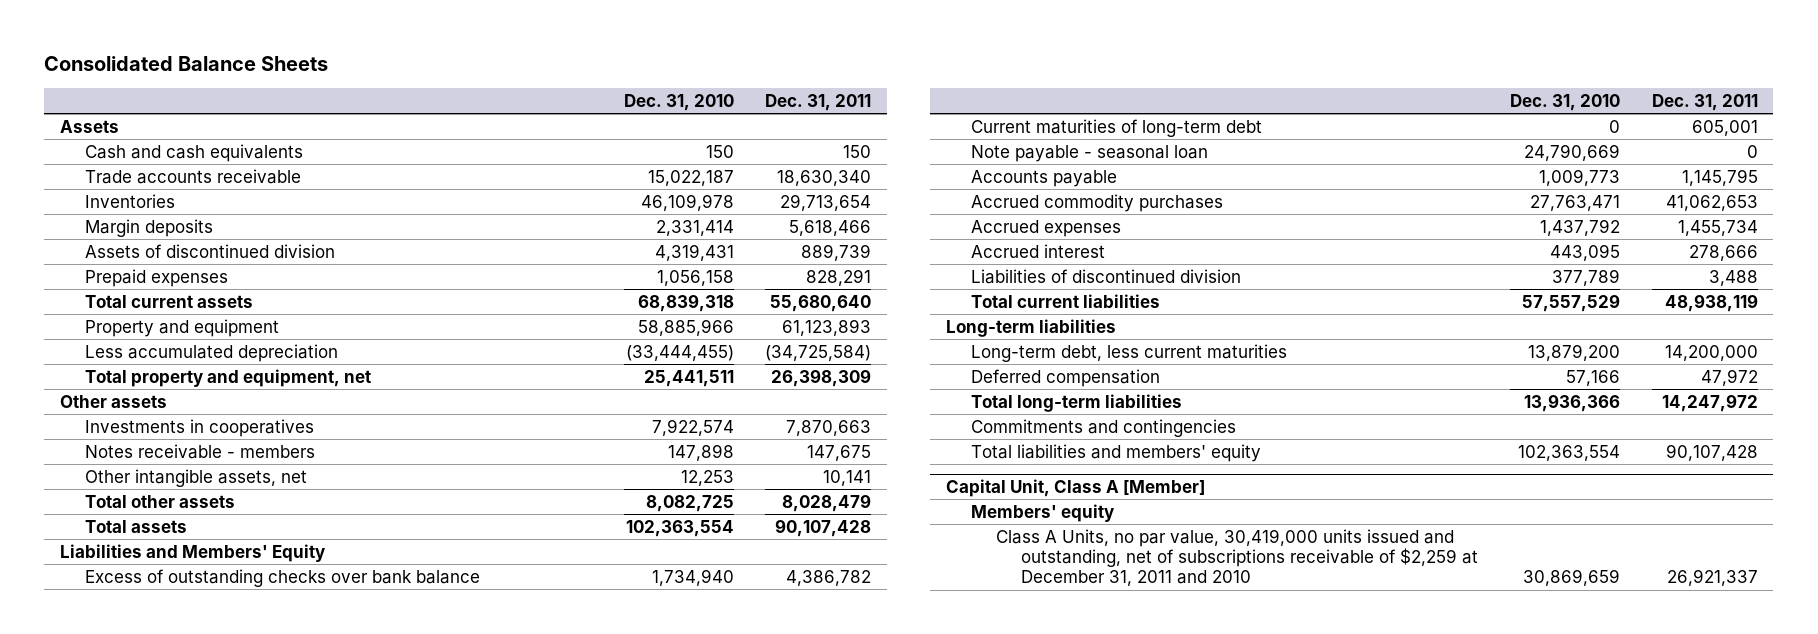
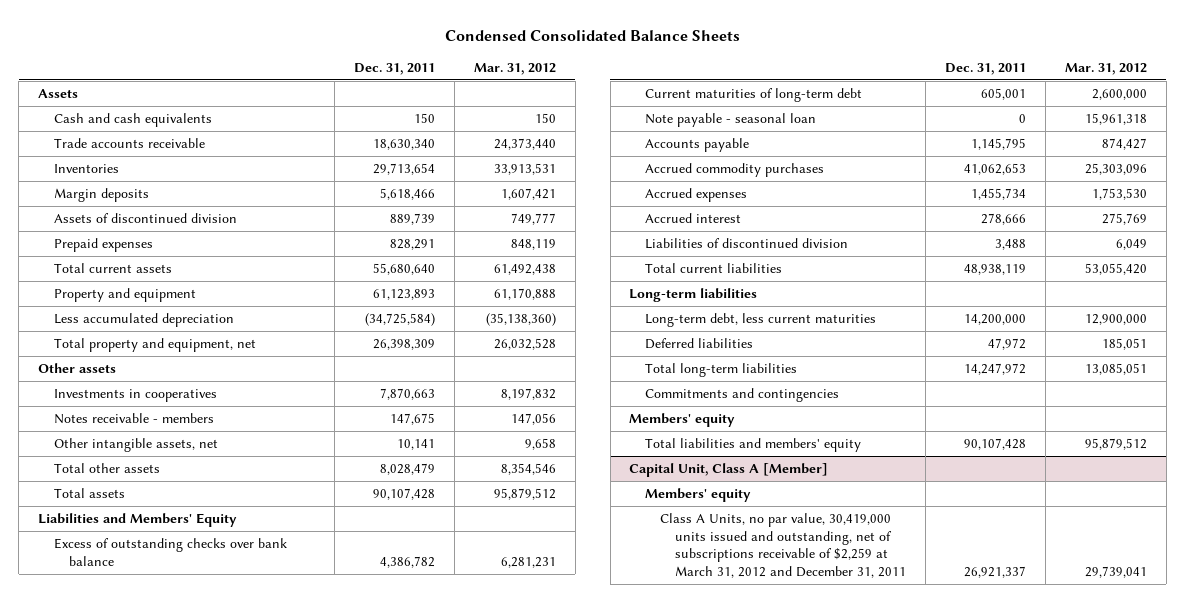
[44,56,329,72] Consolidated Balance Sheets -> [444,29,740,41] Condensed Consolidated Balance Sheets
[623,94,734,112] Dec. 31, 2010 -> none
none -> [473,62,556,75] Mar. 31, 2012
[971,368,1161,387] Deferred compensation -> [644,338,753,350] Deferred liabilities
none -> [629,413,736,428] Members' equity
[996,528,1479,587] Class A Units, no par value, 30,419,000 units issued and outstanding, net of subscriptions receivable of $2,259 at December 31, 2011 and 2010 -> [660,513,907,578] Class A Units, no par value, 30,419,000 units issued and outstanding, net of subscriptions receivable of $2,259 at March 31, 2012 and December 31, 2011

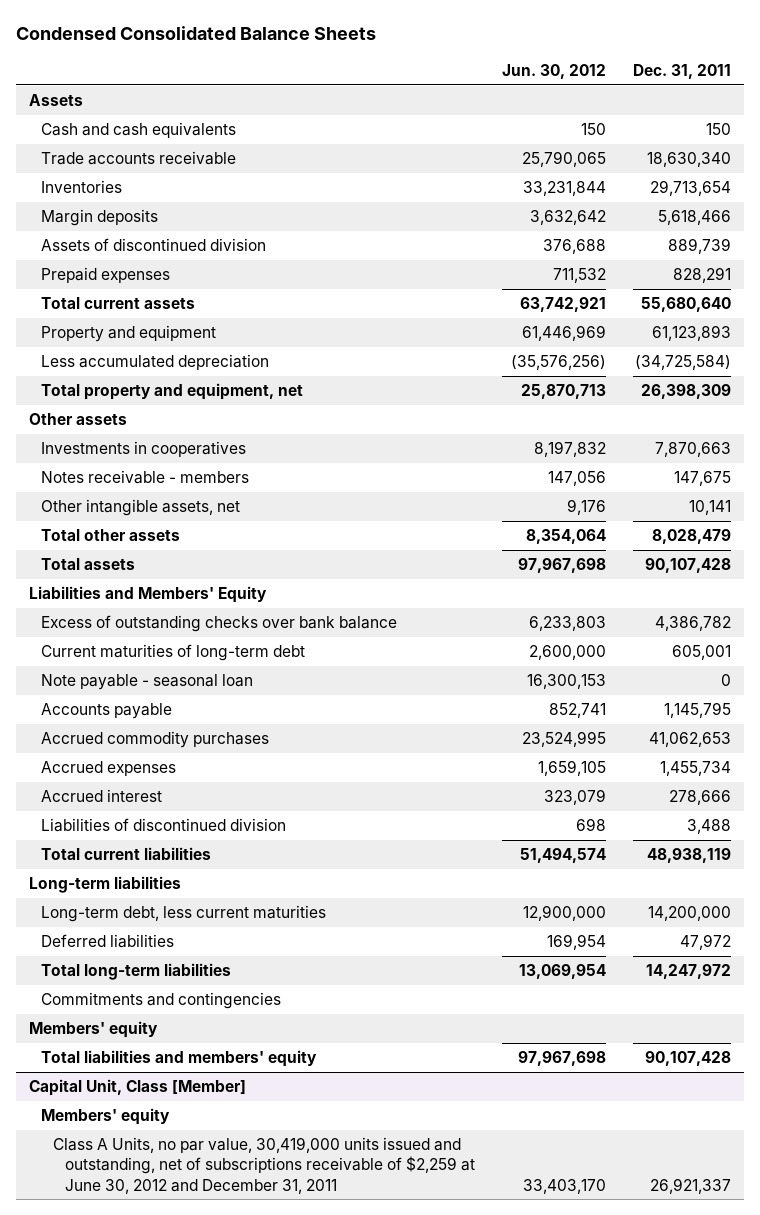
[473,62,556,75] Mar. 31, 2012 -> none
none -> [501,63,606,79] Jun. 30, 2012
[629,463,829,478] Capital Unit, Class A [Member] -> [29,1079,247,1097] Capital Unit, Class [Member]
[660,513,907,578] Class A Units, no par value, 30,419,000 units issued and outstanding, net of subscriptions receivable of $2,259 at March 31, 2012 and December 31, 2011 -> [53,1137,476,1194] Class A Units, no par value, 30,419,000 units issued and outstanding, net of subscriptions receivable of $2,259 at June 30, 2012 and December 31, 2011

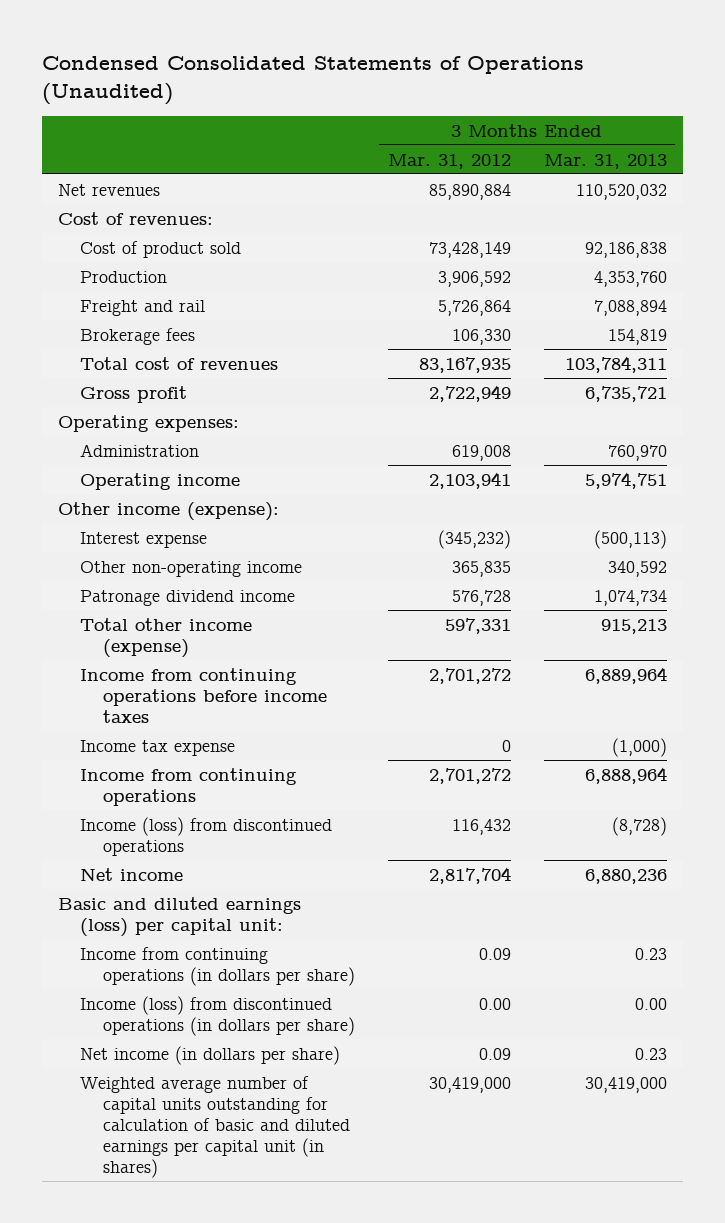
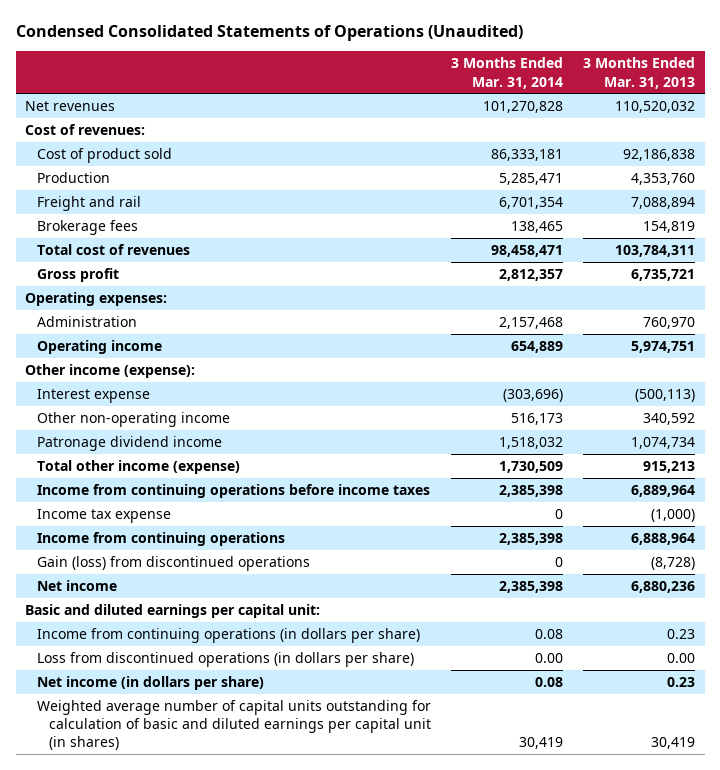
[387,153,511,169] Mar. 31, 2012 -> none
none -> [451,57,564,89] 3 Months Ended Mar. 31, 2014
[80,816,333,856] Income (loss) from discontinued operations -> [37,555,311,571] Gain (loss) from discontinued operations
[58,896,302,937] Basic and diluted earnings (loss) per capital unit: -> [25,603,321,618] Basic and diluted earnings per capital unit:
[80,995,355,1036] Income (loss) from discontinued operations (in dollars per share) -> [37,651,415,667] Loss from discontinued operations (in dollars per share)
[584,1076,667,1093] 30,419,000 -> [650,737,695,750] 30,419

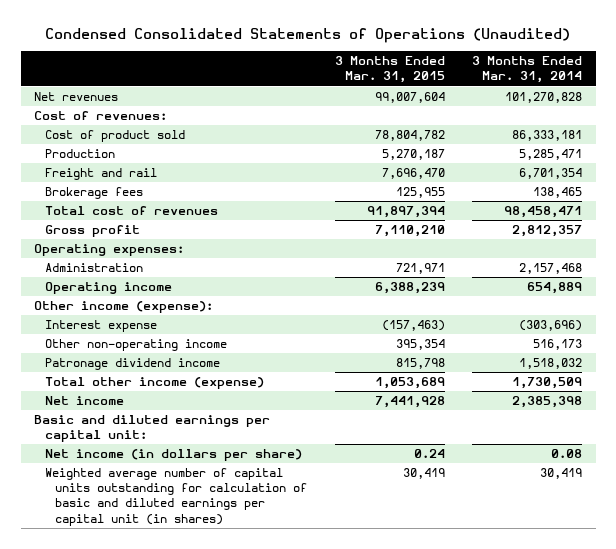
[582,57,695,89] 3 Months Ended Mar. 31, 2013 -> none
none -> [334,56,445,84] 3 Months Ended Mar. 31, 2015
[37,483,431,498] Income from continuing operations before income taxes -> none
[37,508,172,523] Income tax expense -> none
[37,531,286,546] Income from continuing operations -> none
[37,555,311,571] Gain (loss) from discontinued operations -> none
[37,627,421,643] Income from continuing operations (in dollars per share) -> none
[37,651,415,667] Loss from discontinued operations (in dollars per share) -> none

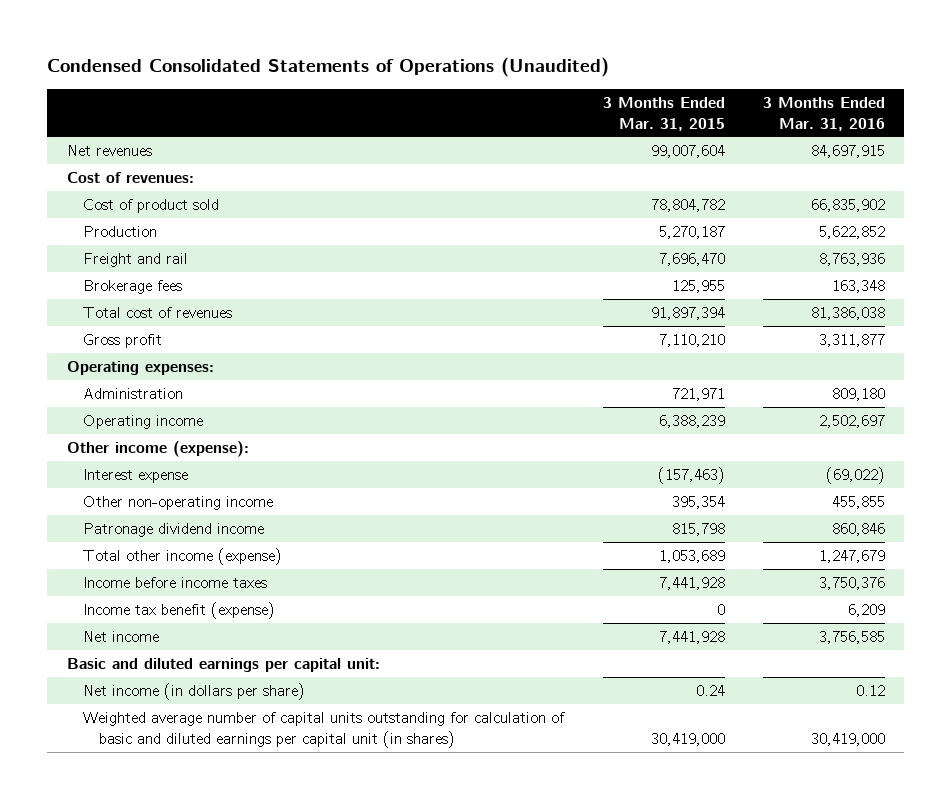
[471,56,582,84] 3 Months Ended Mar. 31, 2014 -> none
none -> [763,96,886,131] 3 Months Ended Mar. 31, 2016
none -> [82,577,267,589] Income before income taxes
none -> [82,602,275,620] Income tax benefit (expense)
[402,468,445,480] 30,419 -> [650,732,725,746] 30,419,000

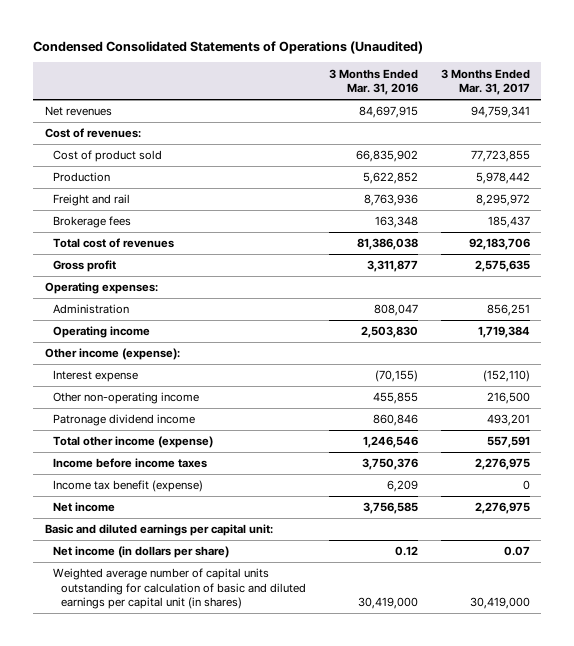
[602,96,725,131] 3 Months Ended Mar. 31, 2015 -> none
none -> [440,68,530,96] 3 Months Ended Mar. 31, 2017
[832,388,886,402] 809,180 -> [373,304,418,317] 808,047
[819,415,886,429] 2,502,697 -> [360,326,418,339] 2,503,830
[826,467,886,485] (69,022) -> [374,370,418,383] (70,155)
[819,550,886,564] 1,247,679 -> [362,436,418,449] 1,246,546

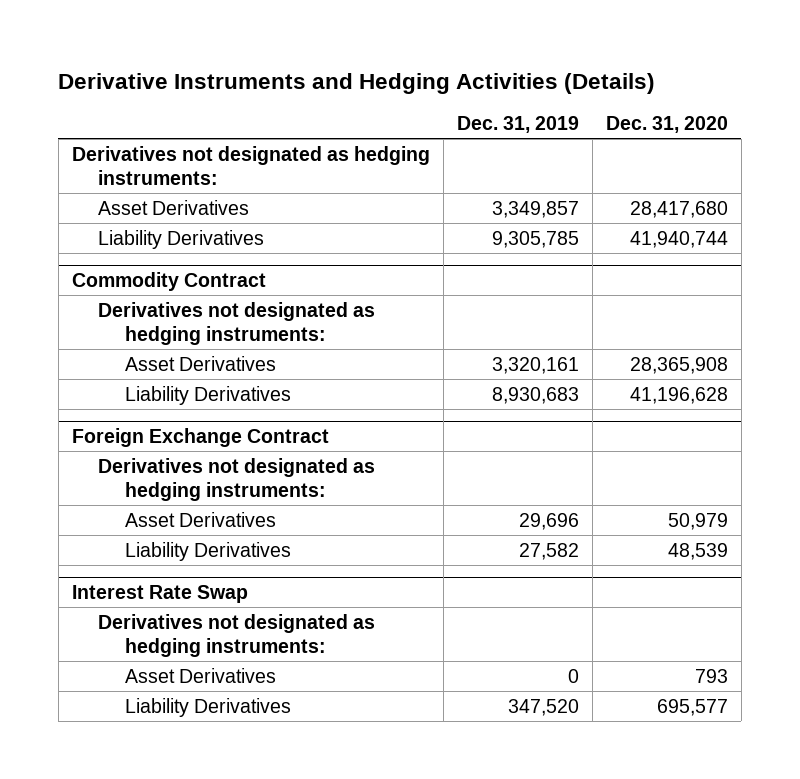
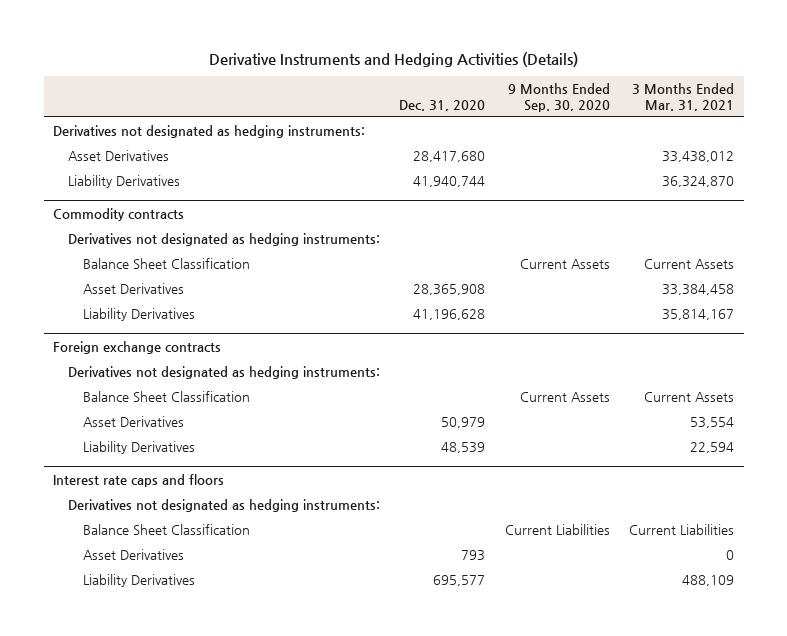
[456,115,579,133] Dec. 31, 2019 -> none
none -> [507,83,610,112] 9 Months Ended Sep. 30, 2020
none -> [631,83,734,111] 3 Months Ended Mar. 31, 2021
[71,271,266,291] Commodity Contract -> [53,207,185,221] Commodity contracts
none -> [82,257,250,269] Balance Sheet Classification
[71,427,329,447] Foreign Exchange Contract -> [53,340,222,354] Foreign exchange contracts
none -> [82,390,250,402] Balance Sheet Classification
[71,584,248,603] Interest Rate Swap -> [53,473,225,487] Interest rate caps and floors
none -> [82,523,250,535] Balance Sheet Classification

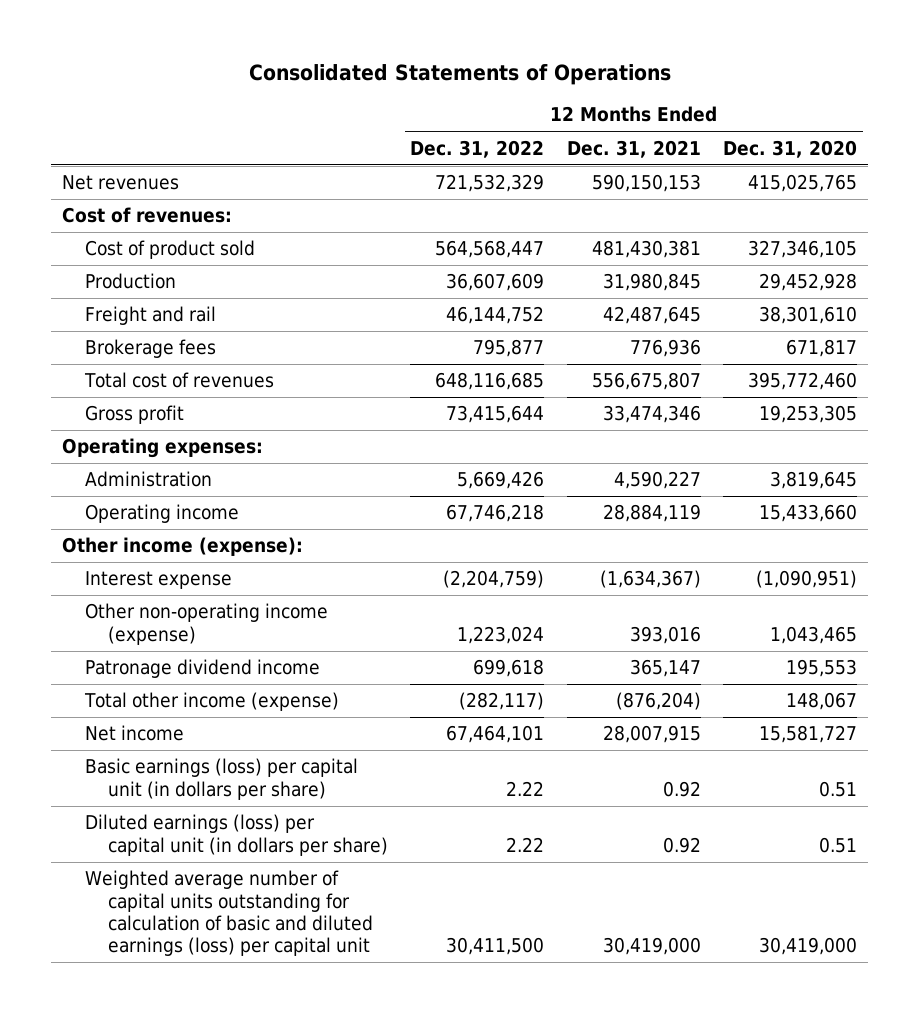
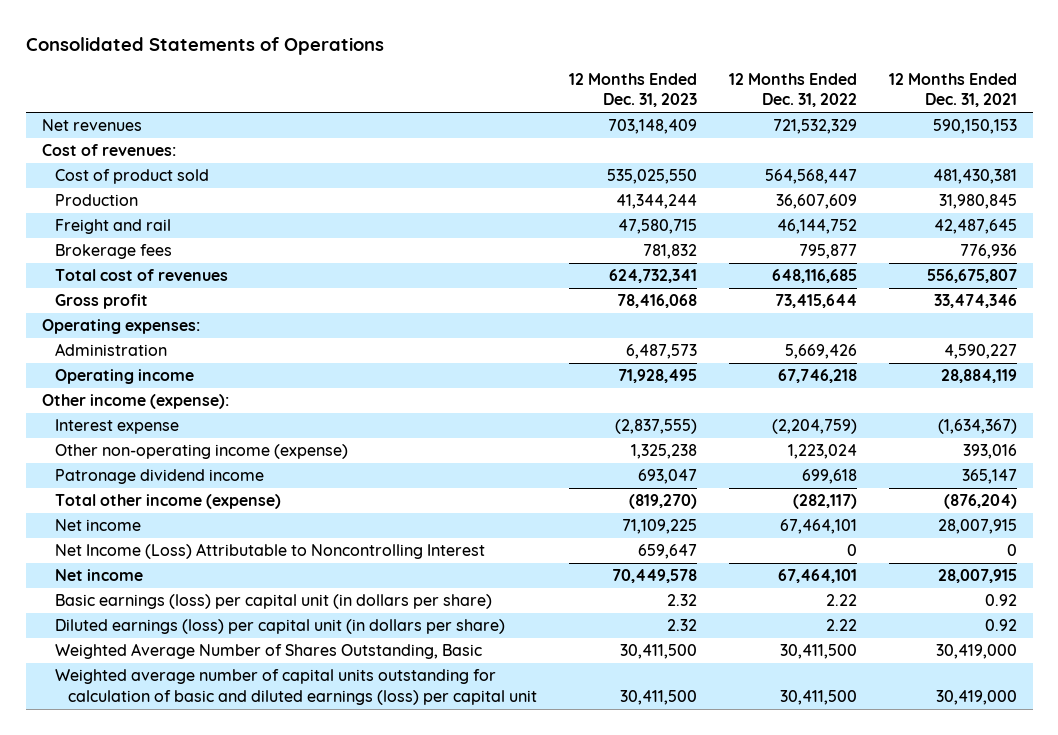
[722,139,857,158] Dec. 31, 2020 -> none
none -> [569,73,698,108] 12 Months Ended Dec. 31, 2023
none -> [55,543,486,560] Net Income (Loss) Attributable to Noncontrolling Interest
none -> [55,569,144,582] Net income
none -> [55,643,483,660] Weighted Average Number of Shares Outstanding, Basic

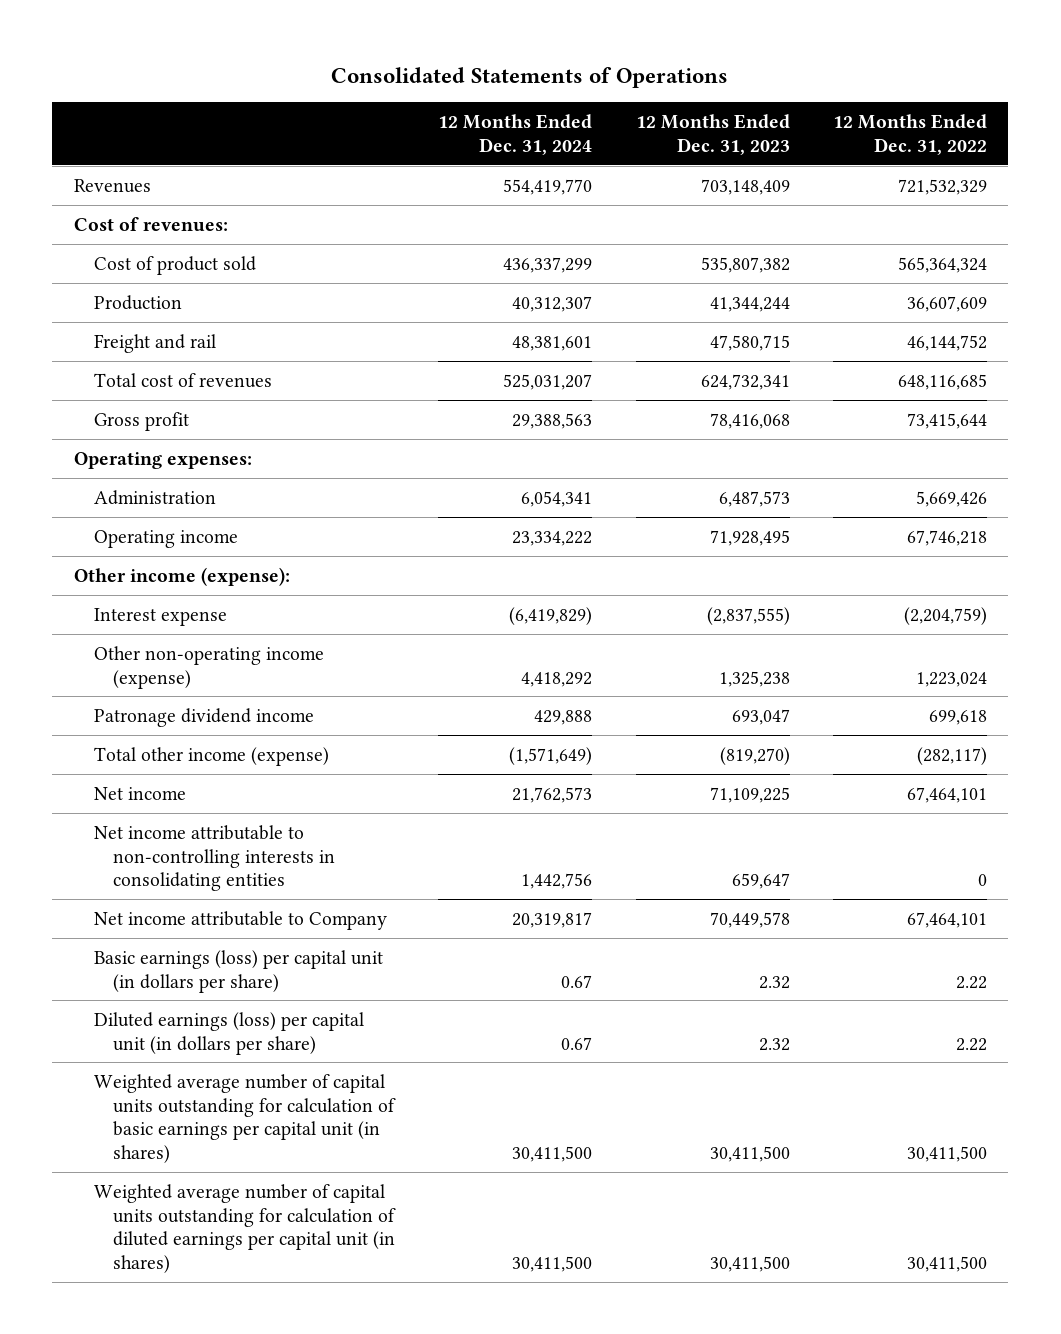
[888,73,1017,108] 12 Months Ended Dec. 31, 2021 -> none
none -> [438,113,593,155] 12 Months Ended Dec. 31, 2024
[41,119,142,132] Net revenues -> [73,178,151,193] Revenues
[607,169,698,185] 535,025,550 -> [700,256,790,273] 535,807,382
[764,169,857,185] 564,568,447 -> [897,256,987,273] 565,364,324
[55,244,173,260] Brokerage fees -> none
[55,543,486,560] Net Income (Loss) Attributable to Noncontrolling Interest -> [93,824,336,892] Net income attributable to non-controlling interests in consolidating entities
[55,569,144,582] Net income -> [93,910,387,930] Net income attributable to Company
[55,643,483,660] Weighted Average Number of Shares Outstanding, Basic -> [93,1073,397,1164] Weighted average number of capital units outstanding for calculation of basic earnings per capital unit (in shares)
[55,669,538,705] Weighted average number of capital units outstanding for calculation of basic and diluted earnings (loss) per capital unit -> [93,1183,397,1274] Weighted average number of capital units outstanding for calculation of diluted earnings per capital unit (in shares)

